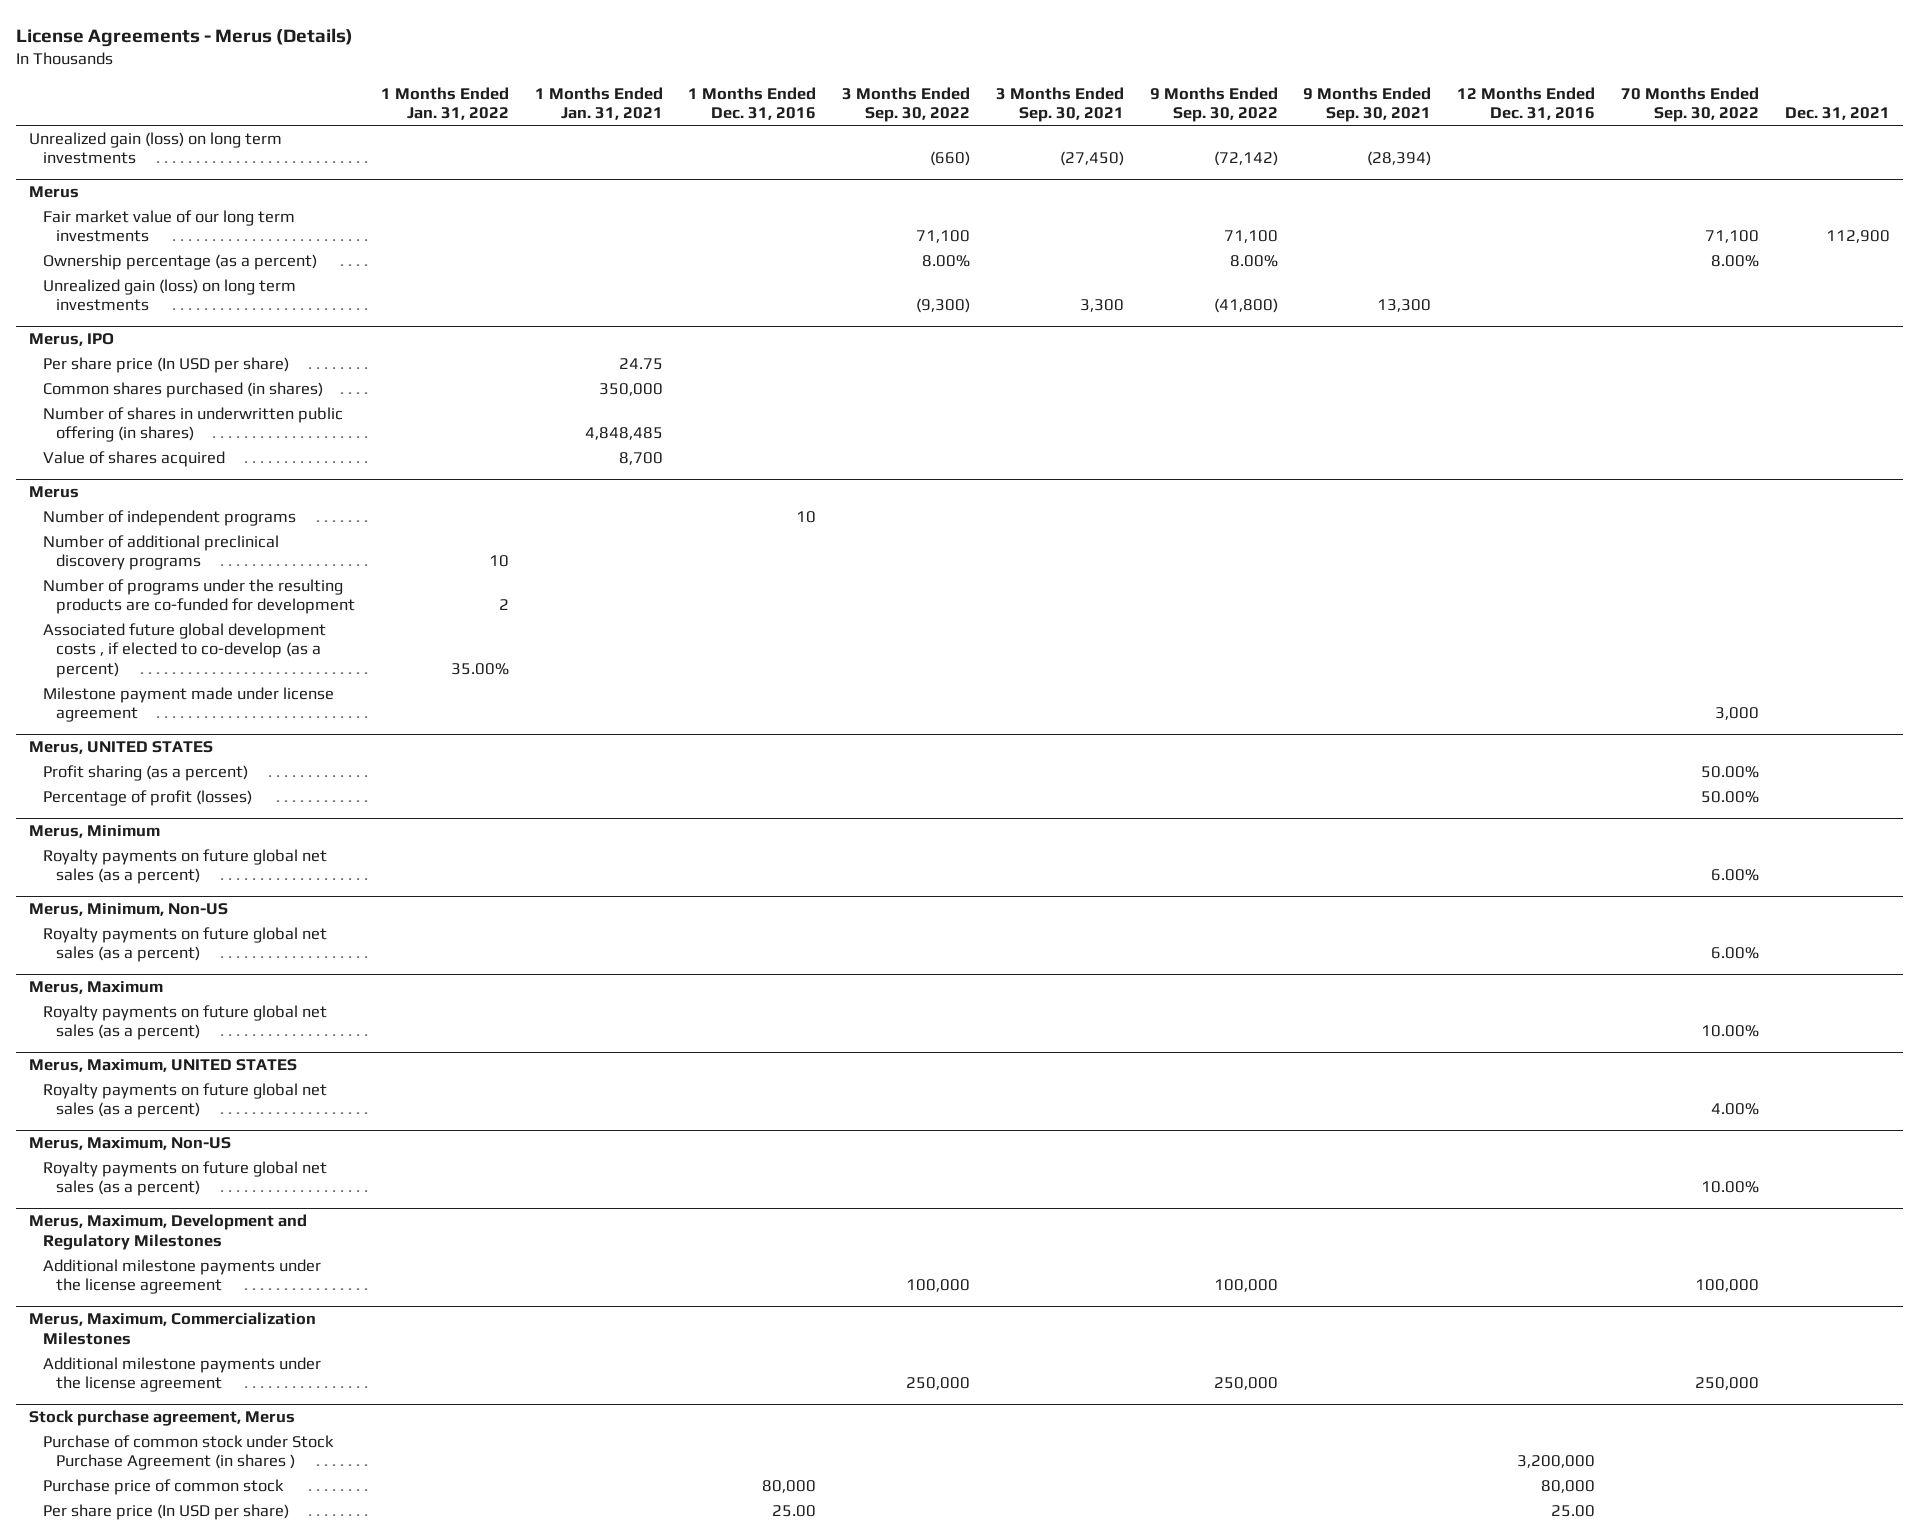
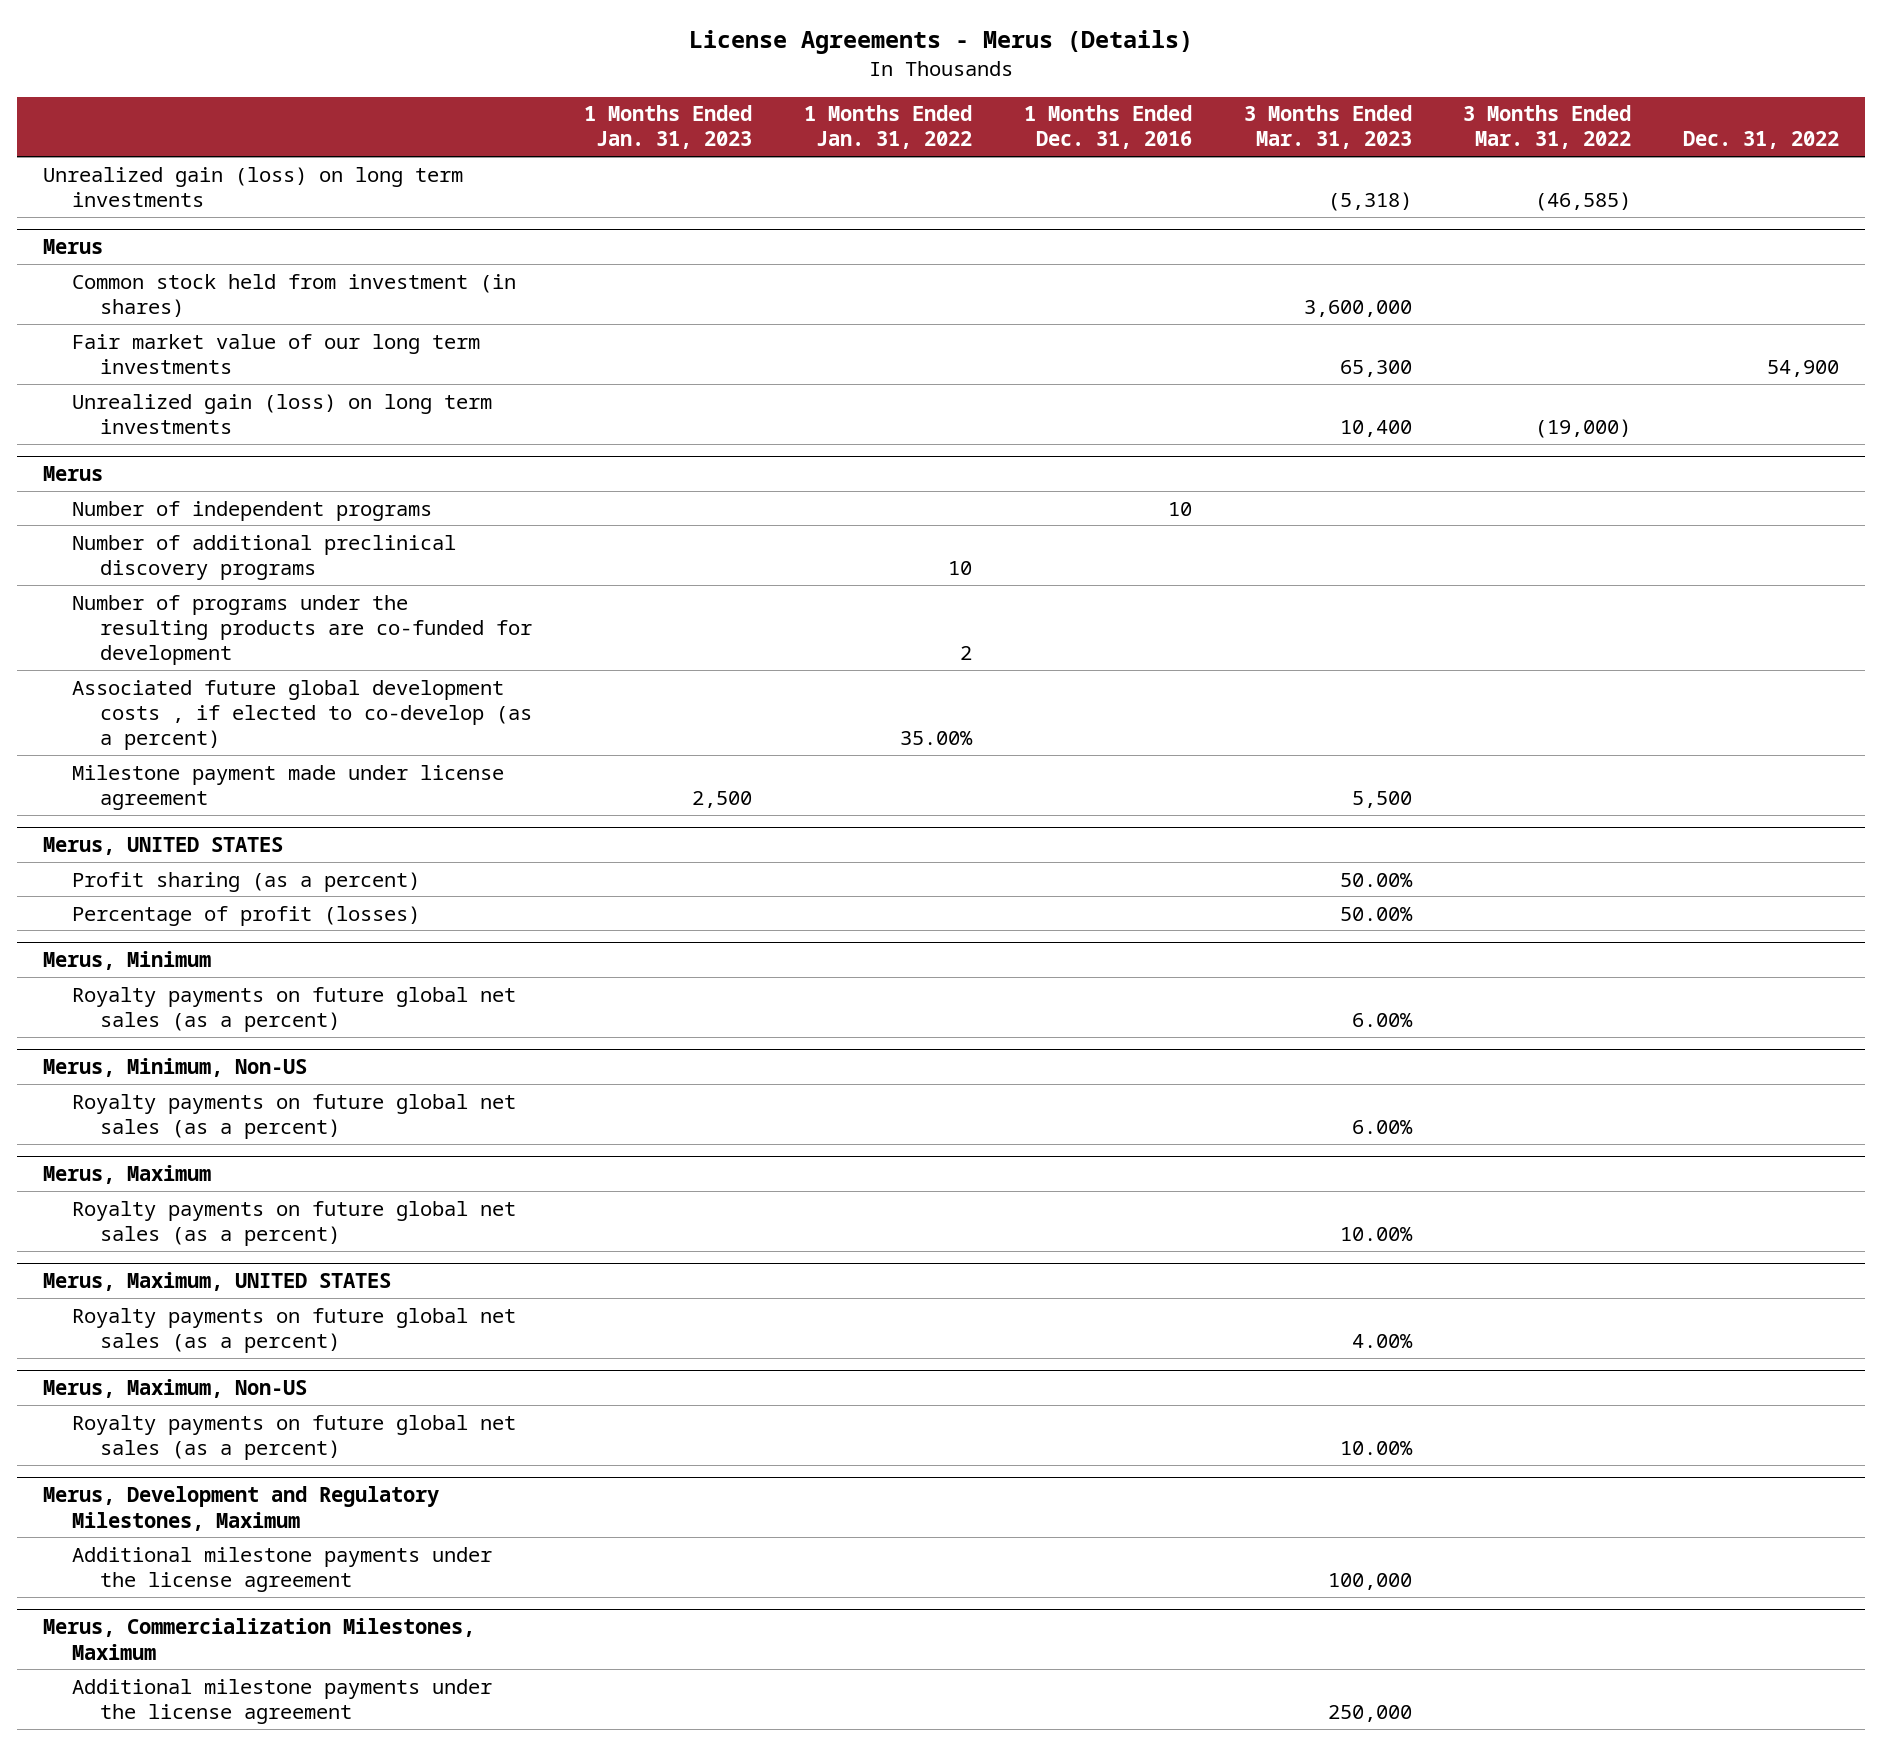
[534,86,663,121] 1 Months Ended Jan. 31, 2021 -> none
[842,86,971,123] 3 Months Ended Sep. 30, 2022 -> none
[995,86,1124,123] 3 Months Ended Sep. 30, 2021 -> none
[1149,86,1278,123] 9 Months Ended Sep. 30, 2022 -> none
[1303,86,1432,123] 9 Months Ended Sep. 30, 2021 -> none
[1457,86,1596,121] 12 Months Ended Dec. 31, 2016 -> none
[1621,86,1760,123] 70 Months Ended Sep. 30, 2022 -> none
[1784,107,1890,121] Dec. 31, 2021 -> none
none -> [584,105,753,150] 1 Months Ended Jan. 31, 2023
none -> [1243,105,1412,150] 3 Months Ended Mar. 31, 2023
none -> [1463,105,1632,150] 3 Months Ended Mar. 31, 2022
none -> [1683,131,1840,150] Dec. 31, 2022
none -> [71,273,516,317] Common stock held from investment (in shares)
[42,253,317,270] Ownership percentage (as a percent) -> none
[29,333,115,347] Merus, IPO -> none
[42,356,289,373] Per share price (In USD per share) -> none
[42,381,323,398] Common shares purchased (in shares) -> none
[42,406,343,443] Number of shares in underwritten public offering (in shares) -> none
[42,450,225,467] Value of shares acquired -> none
[29,1214,308,1250] Merus, Maximum, Development and Regulatory Milestones -> [42,1486,439,1531] Merus, Development and Regulatory Milestones, Maximum
[29,1312,317,1345] Merus, Maximum, Commercialization Milestones -> [42,1618,475,1660] Merus, Commercialization Milestones, Maximum
[29,1410,296,1427] Stock purchase agreement, Merus -> none
[42,1434,334,1471] Purchase of common stock under Stock Purchase Agreement (in shares ) -> none
[42,1478,284,1495] Purchase price of common stock -> none
[42,1503,289,1520] Per share price (In USD per share) -> none

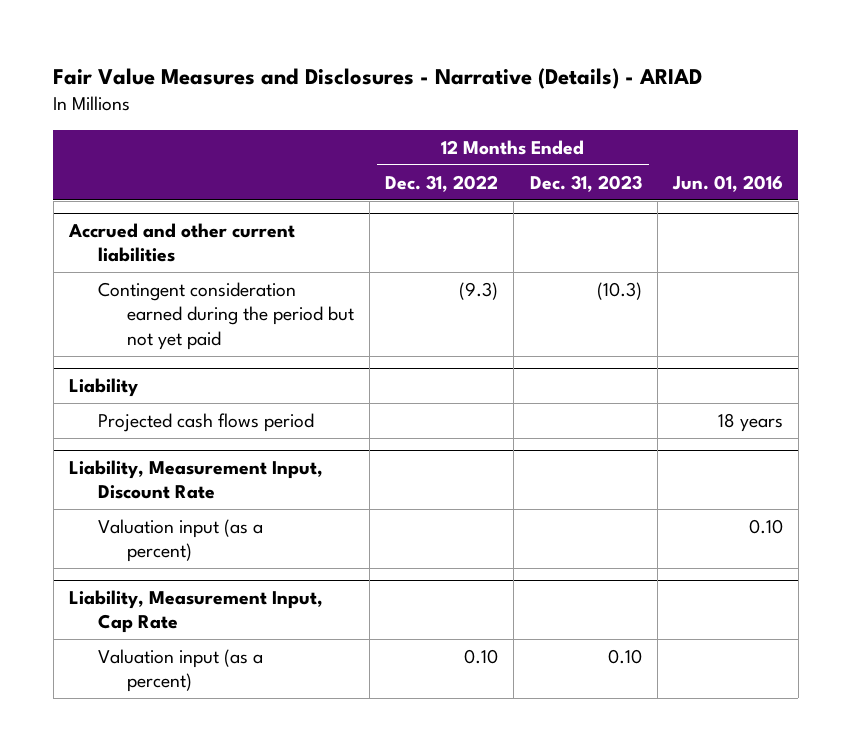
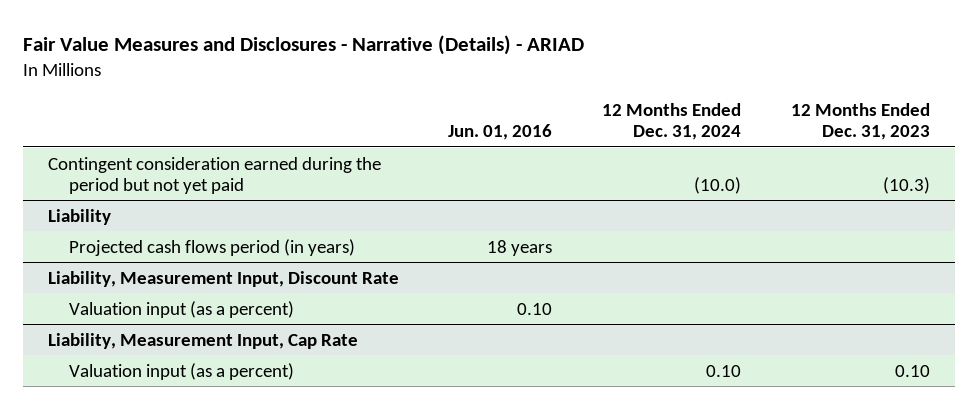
[385,174,499,192] Dec. 31, 2022 -> none
none -> [602,102,742,141] 12 Months Ended Dec. 31, 2024
[68,223,296,263] Accrued and other current liabilities -> none
[98,412,315,432] Projected cash flows period -> [68,238,355,256] Projected cash flows period (in years)

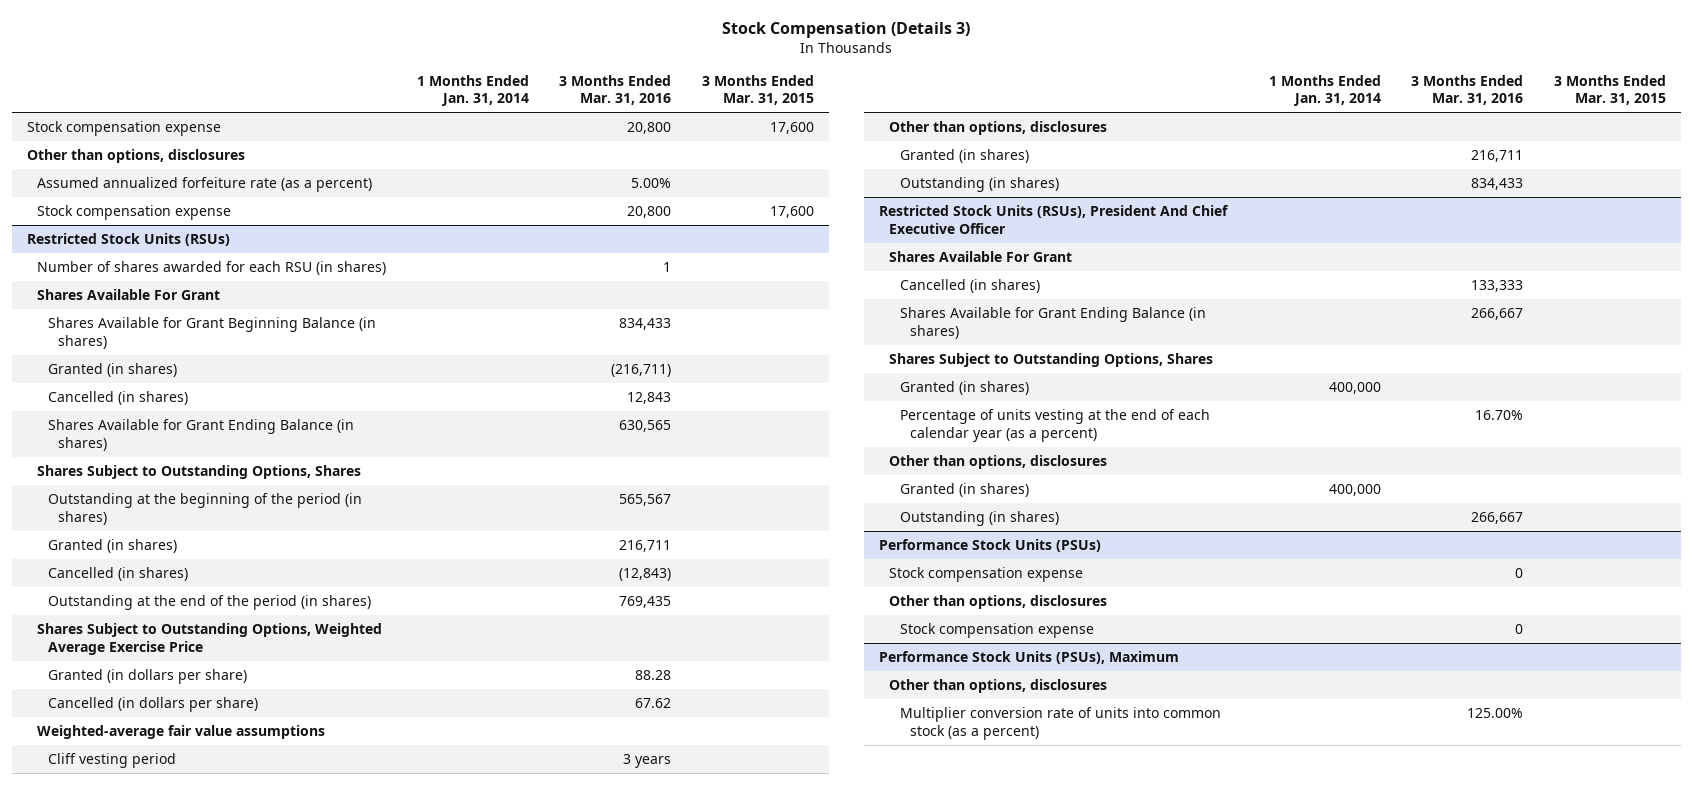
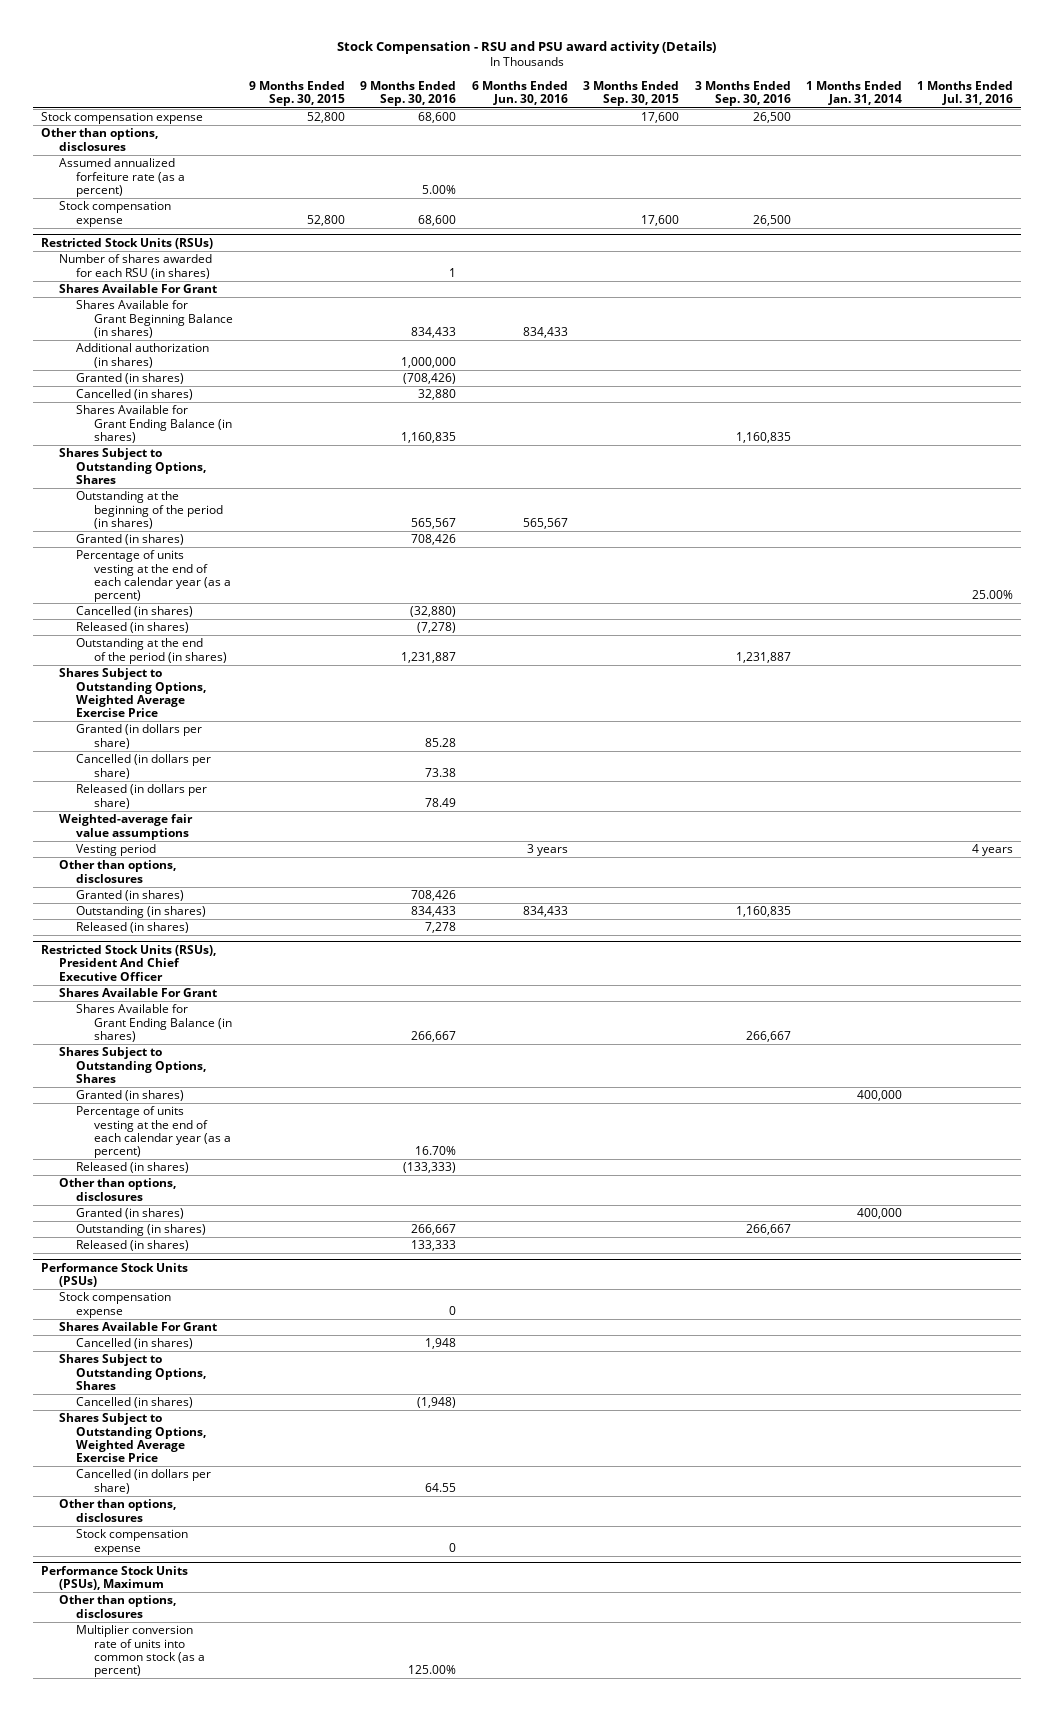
[722,21,971,38] Stock Compensation (Details 3) -> [337,41,717,55] Stock Compensation - RSU and PSU award activity (Details)
[559,74,672,106] 3 Months Ended Mar. 31, 2016 -> none
[701,74,814,106] 3 Months Ended Mar. 31, 2015 -> none
none -> [248,81,345,107] 9 Months Ended Sep. 30, 2015
none -> [360,81,457,107] 9 Months Ended Sep. 30, 2016
none -> [471,81,568,106] 6 Months Ended Jun. 30, 2016
none -> [583,81,680,107] 3 Months Ended Sep. 30, 2015
none -> [694,81,791,107] 3 Months Ended Sep. 30, 2016
none -> [917,81,1014,106] 1 Months Ended Jul. 31, 2016
none -> [76,343,210,368] Additional authorization (in shares)
none -> [76,550,232,603] Percentage of units vesting at the end of each calendar year (as a percent)
none -> [76,622,190,634] Released (in shares)
none -> [76,784,208,809] Released (in dollars per share)
[47,753,176,769] Cliff vesting period -> [76,844,157,857] Vesting period
none -> [76,922,190,934] Released (in shares)
[899,279,1040,294] Cancelled (in shares) -> none
none -> [76,1162,190,1174] Released (in shares)
none -> [76,1240,190,1252] Released (in shares)
none -> [58,1322,217,1332] Shares Available For Grant
none -> [76,1338,194,1350] Cancelled (in shares)
none -> [58,1354,207,1391] Shares Subject to Outstanding Options, Shares
none -> [76,1397,194,1409] Cancelled (in shares)
none -> [58,1413,207,1463] Shares Subject to Outstanding Options, Weighted Average Exercise Price
none -> [76,1469,212,1494] Cancelled (in dollars per share)

